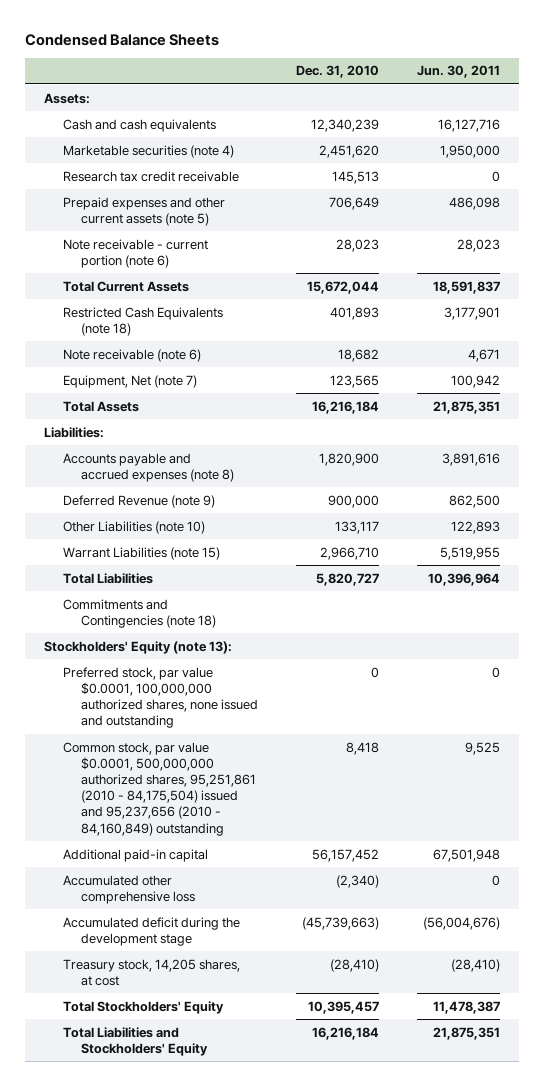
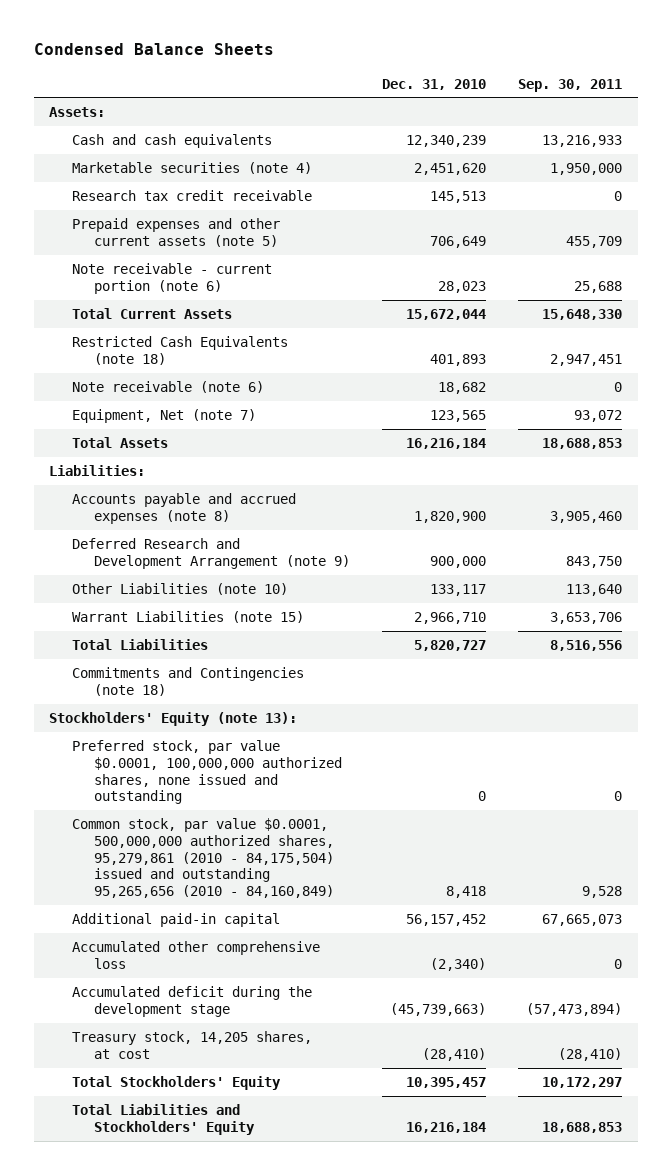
[417,65,501,79] Jun. 30, 2011 -> none
none -> [517,78,622,92] Sep. 30, 2011
[62,494,215,508] Deferred Revenue (note 9) -> none
none -> [71,538,351,569] Deferred Research and Development Arrangement (note 9)
[62,741,257,836] Common stock, par value $0.0001, 500,000,000 authorized shares, 95,251,861 (2010 - 84,175,504) issued and 95,237,656 (2010 - 84,160,849) outstanding -> [71,818,335,899] Common stock, par value $0.0001, 500,000,000 authorized shares, 95,279,861 (2010 - 84,175,504) issued and outstanding 95,265,656 (2010 - 84,160,849)

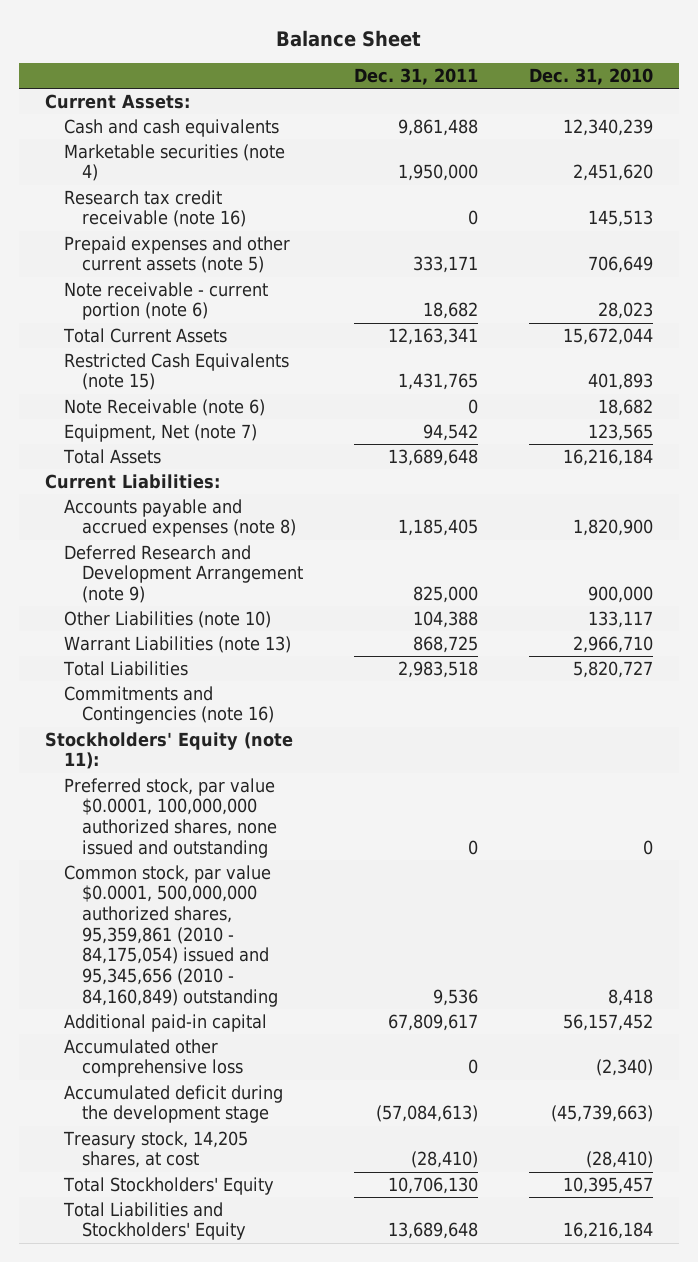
[33,43,274,56] Condensed Balance Sheets -> [276,30,422,48] Balance Sheet
[517,78,622,92] Sep. 30, 2011 -> none
none -> [354,68,479,86] Dec. 31, 2011
[49,107,106,118] Assets: -> [44,93,190,109] Current Assets:
[71,190,312,202] Research tax credit receivable -> [63,189,247,228] Research tax credit receivable (note 16)
[71,336,288,365] Restricted Cash Equivalents (note 18) -> [63,352,289,391] Restricted Cash Equivalents (note 15)
[71,381,264,394] Note receivable (note 6) -> [63,398,265,416] Note Receivable (note 6)
[49,465,146,477] Liabilities: -> [44,473,220,489] Current Liabilities:
[71,611,304,624] Warrant Liabilities (note 15) -> [63,635,291,653] Warrant Liabilities (note 13)
[71,667,304,696] Commitments and Contingencies (note 18) -> [63,685,275,725] Commitments and Contingencies (note 16)
[49,712,298,727] Stockholders' Equity (note 13): -> [44,731,293,770] Stockholders' Equity (note 11):
[71,818,335,899] Common stock, par value $0.0001, 500,000,000 authorized shares, 95,279,861 (2010 - 84,175,504) issued and outstanding 95,265,656 (2010 - 84,160,849) -> [63,864,279,1007] Common stock, par value $0.0001, 500,000,000 authorized shares, 95,359,861 (2010 - 84,175,054) issued and 95,345,656 (2010 - 84,160,849) outstanding

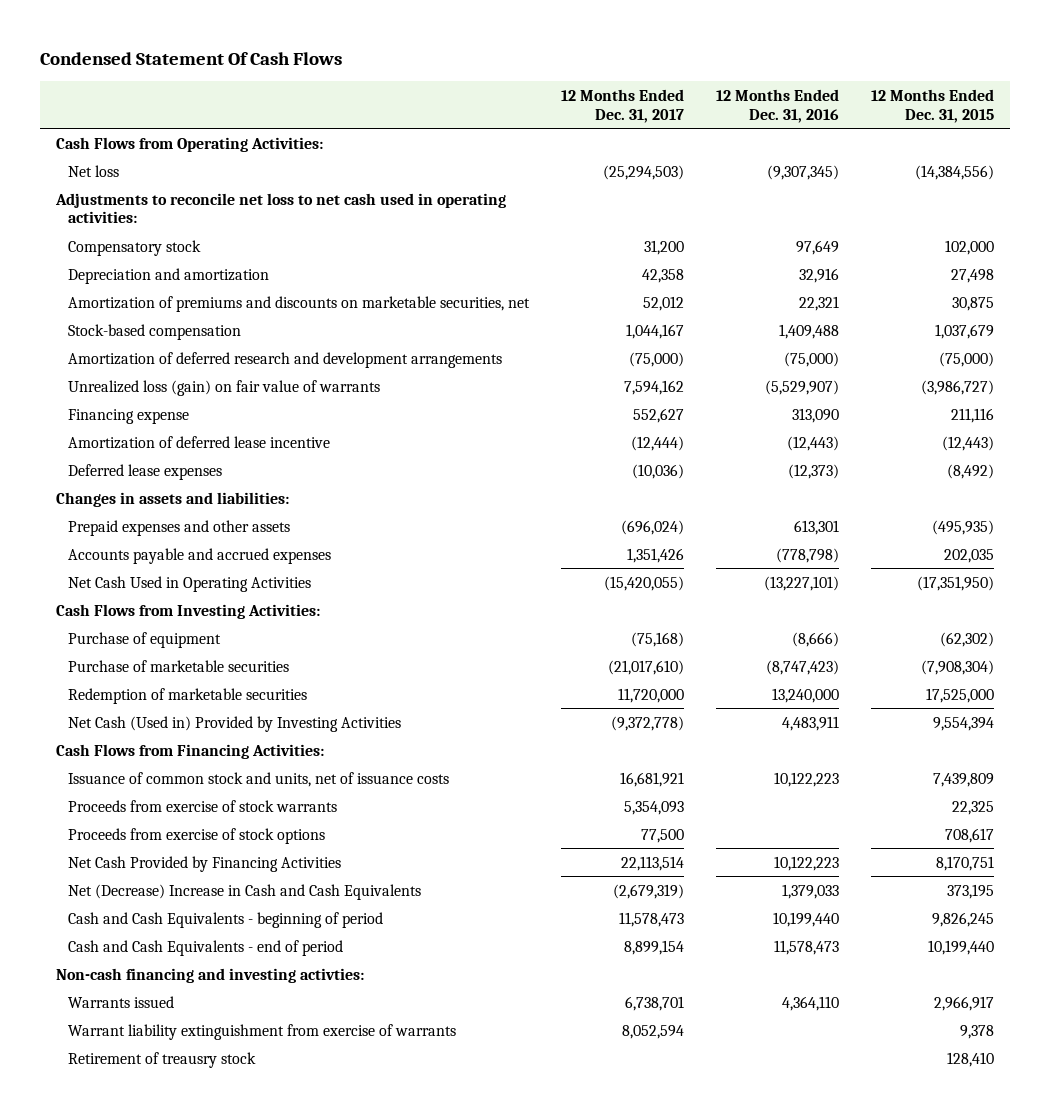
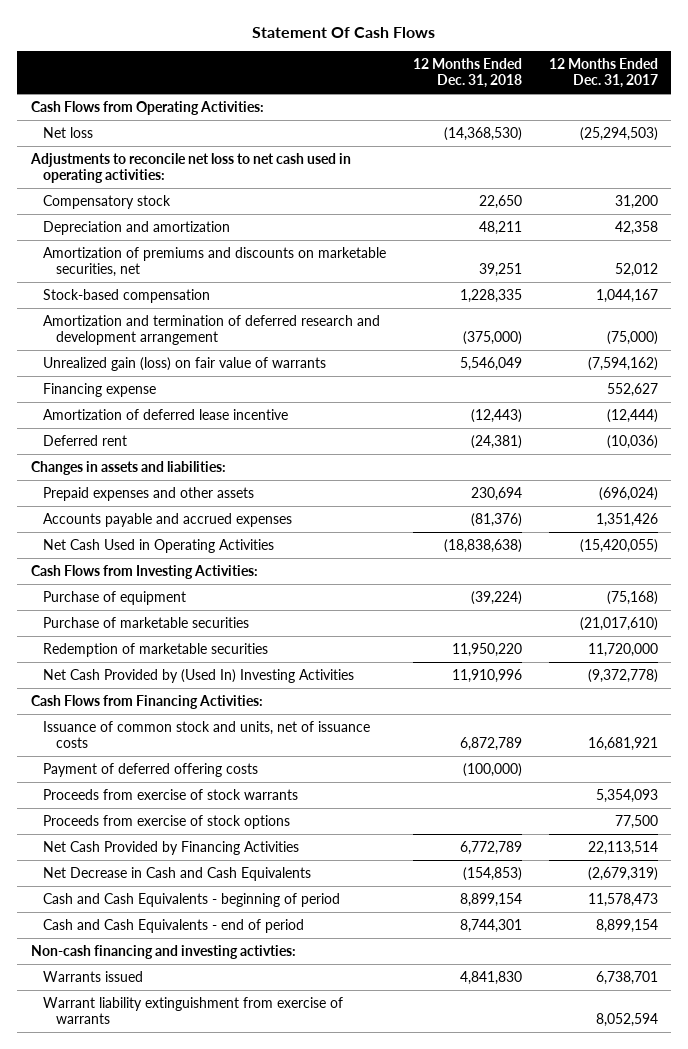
[40,52,343,66] Condensed Statement Of Cash Flows -> [252,26,436,38] Statement Of Cash Flows
[716,89,840,123] 12 Months Ended Dec. 31, 2016 -> none
[871,89,995,123] 12 Months Ended Dec. 31, 2015 -> none
none -> [412,57,522,89] 12 Months Ended Dec. 31, 2018
[68,351,503,368] Amortization of deferred research and development arrangements -> [43,314,381,346] Amortization and termination of deferred research and development arrangement
[68,379,381,396] Unrealized loss (gain) on fair value of warrants -> [43,356,327,371] Unrealized gain (loss) on fair value of warrants
[624,379,685,395] 7,594,162 -> [587,356,658,371] (7,594,162)
[68,463,223,480] Deferred lease expenses -> [43,434,128,446] Deferred rent
[68,715,402,732] Net Cash (Used in) Provided by Investing Activities -> [43,668,355,683] Net Cash Provided by (Used In) Investing Activities
none -> [43,762,259,777] Payment of deferred offering costs
[68,883,422,900] Net (Decrease) Increase in Cash and Cash Equivalents -> [43,866,312,881] Net Decrease in Cash and Cash Equivalents
[68,1051,257,1068] Retirement of treausry stock -> none

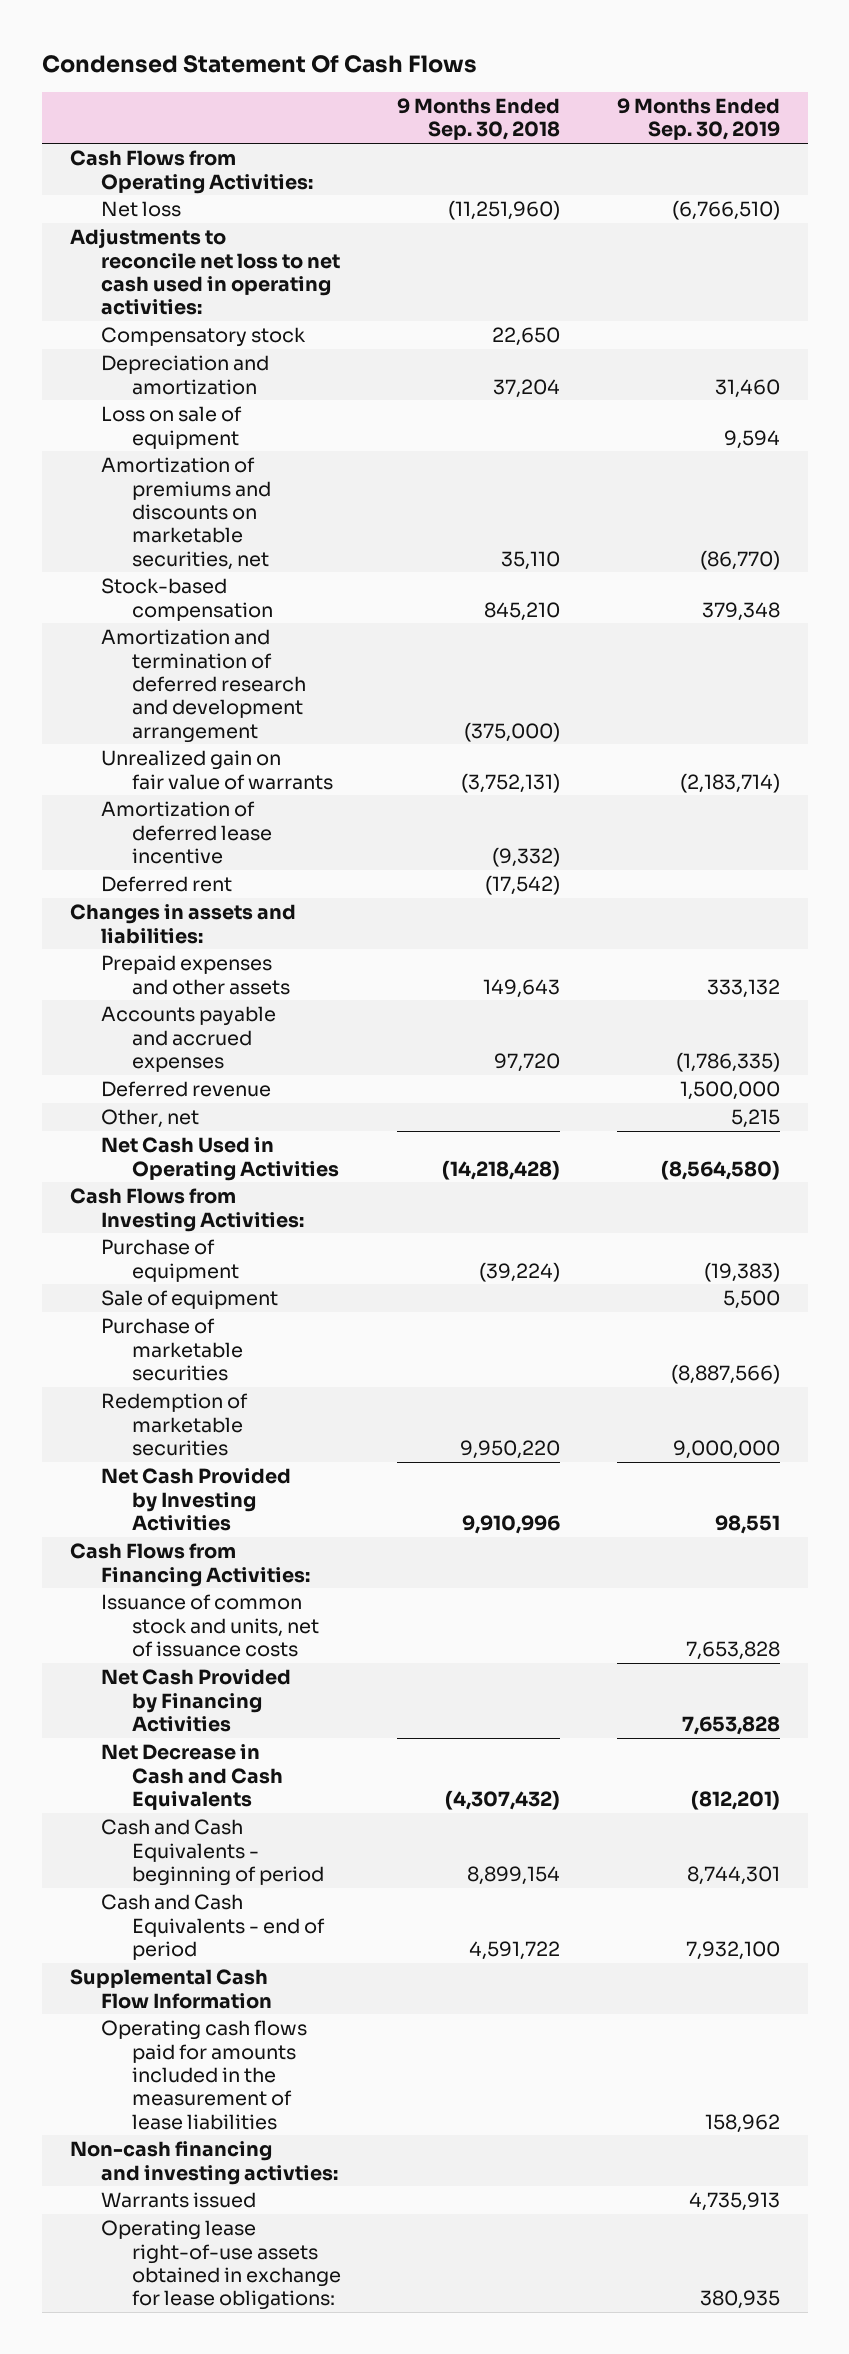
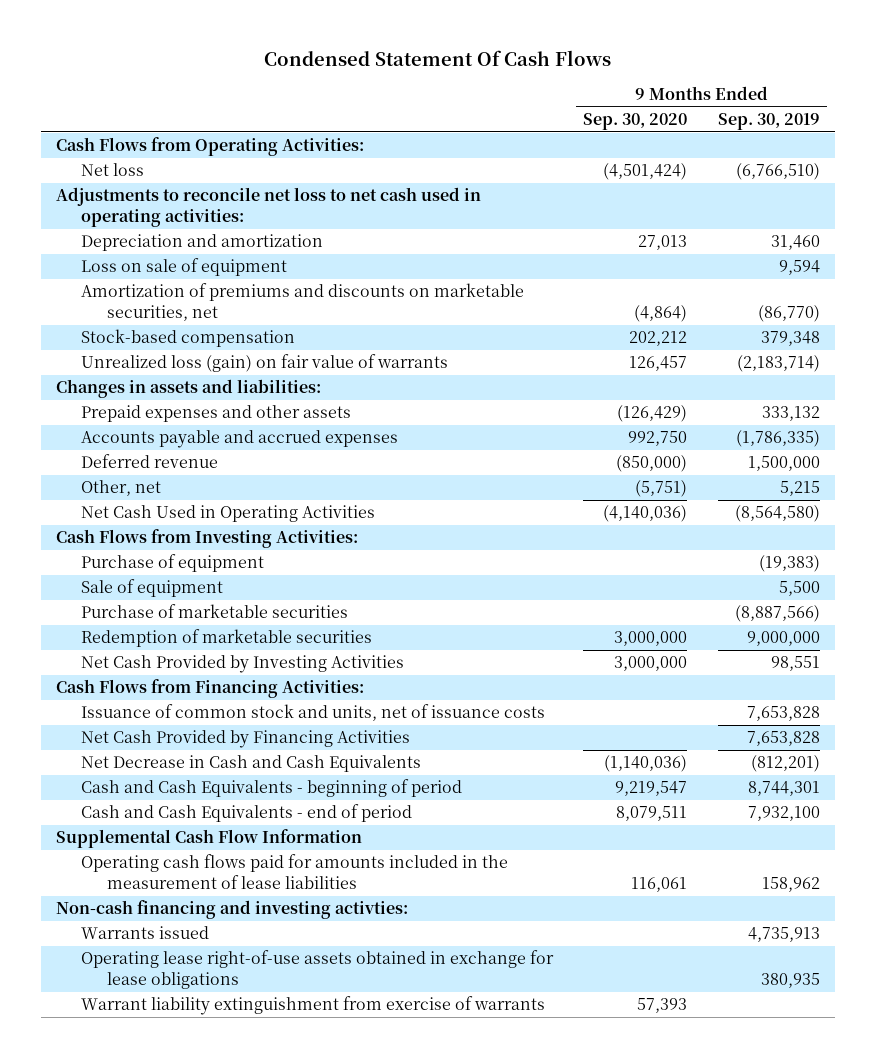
[397,98,561,141] 9 Months Ended Sep. 30, 2018 -> none
none -> [583,113,688,131] Sep. 30, 2020
[100,327,306,348] Compensatory stock -> none
[100,629,307,743] Amortization and termination of deferred research and development arrangement -> none
[100,801,273,864] Amortization of deferred lease incentive -> none
[100,876,232,893] Deferred rent -> none
[100,750,334,790] Unrealized gain on fair value of warrants -> [81,354,449,373] Unrealized loss (gain) on fair value of warrants
[100,2220,342,2311] Operating lease right-of-use assets obtained in exchange for lease obligations: -> [81,950,555,989] Operating lease right-of-use assets obtained in exchange for lease obligations
none -> [81,996,546,1016] Warrant liability extinguishment from exercise of warrants

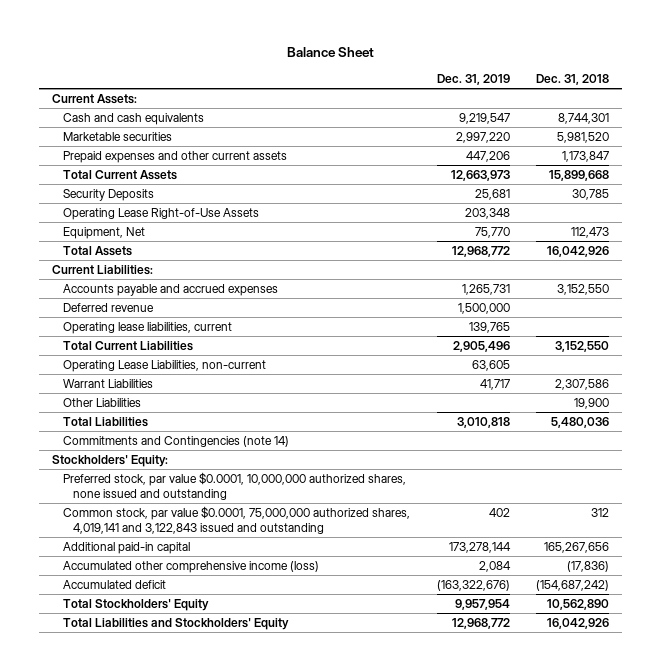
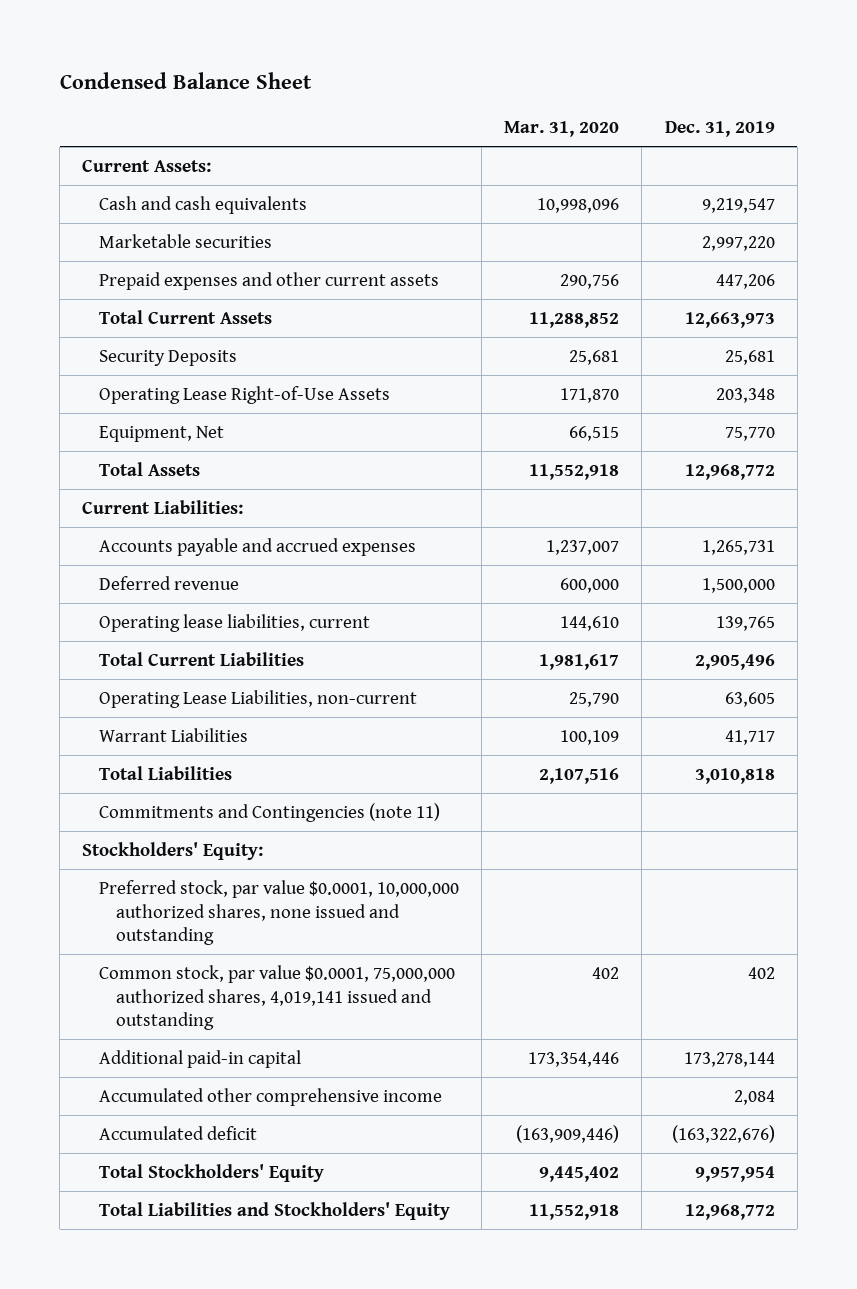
[286,47,374,58] Balance Sheet -> [59,72,312,90] Condensed Balance Sheet
[536,74,610,86] Dec. 31, 2018 -> none
none -> [504,121,620,138] Mar. 31, 2020
[62,397,141,407] Other Liabilities -> none
[62,435,289,447] Commitments and Contingencies (note 14) -> [98,802,440,822] Commitments and Contingencies (note 11)
[62,505,410,534] Common stock, par value $0.0001, 75,000,000 authorized shares, 4,019,141 and 3,122,843 issued and outstanding -> [98,964,455,1031] Common stock, par value $0.0001, 75,000,000 authorized shares, 4,019,141 issued and outstanding
[62,560,319,573] Accumulated other comprehensive income (loss) -> [98,1087,442,1106] Accumulated other comprehensive income

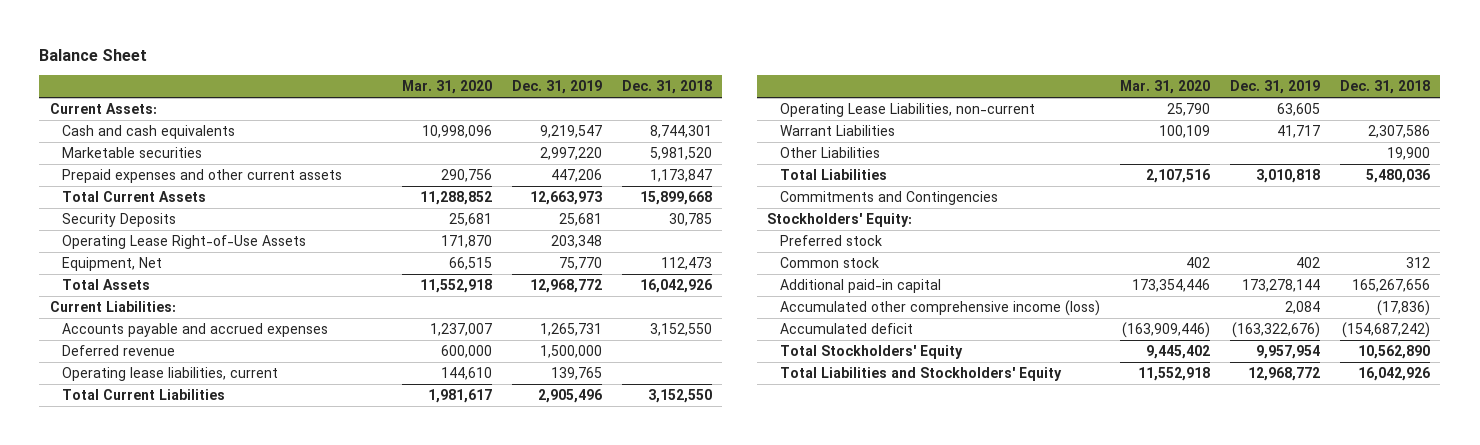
[59,72,312,90] Condensed Balance Sheet -> [39,49,148,62] Balance Sheet
none -> [622,80,713,95] Dec. 31, 2018
none -> [780,147,881,159] Other Liabilities
[98,802,440,822] Commitments and Contingencies (note 11) -> [780,191,999,206] Commitments and Contingencies
[98,879,459,946] Preferred stock, par value $0.0001, 10,000,000 authorized shares, none issued and outstanding -> [780,235,883,247] Preferred stock
[98,964,455,1031] Common stock, par value $0.0001, 75,000,000 authorized shares, 4,019,141 issued and outstanding -> [780,257,880,269] Common stock
[98,1087,442,1106] Accumulated other comprehensive income -> [780,300,1101,317] Accumulated other comprehensive income (loss)

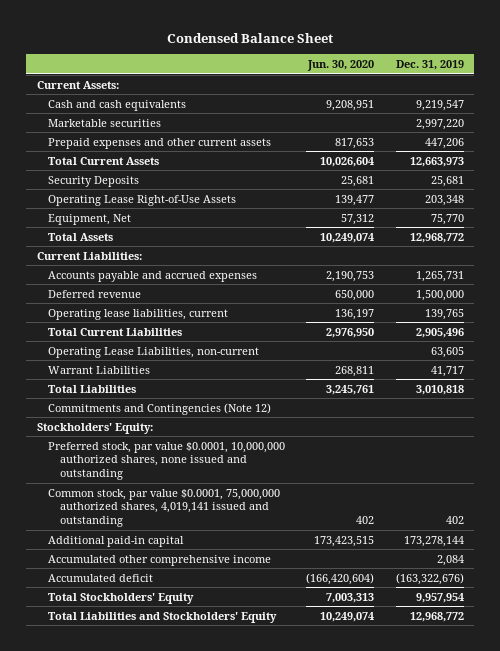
[39,49,148,62] Balance Sheet -> [167,33,334,44] Condensed Balance Sheet
[402,80,493,95] Mar. 31, 2020 -> none
[622,80,713,95] Dec. 31, 2018 -> none
none -> [307,60,375,72] Jun. 30, 2020
[780,147,881,159] Other Liabilities -> none
[780,191,999,206] Commitments and Contingencies -> [48,402,272,415] Commitments and Contingencies (Note 12)
[780,235,883,247] Preferred stock -> [48,441,286,481] Preferred stock, par value $0.0001, 10,000,000 authorized shares, none issued and outstanding
[780,257,880,269] Common stock -> [48,488,281,528] Common stock, par value $0.0001, 75,000,000 authorized shares, 4,019,141 issued and outstanding
[780,300,1101,317] Accumulated other comprehensive income (loss) -> [48,554,272,566] Accumulated other comprehensive income

